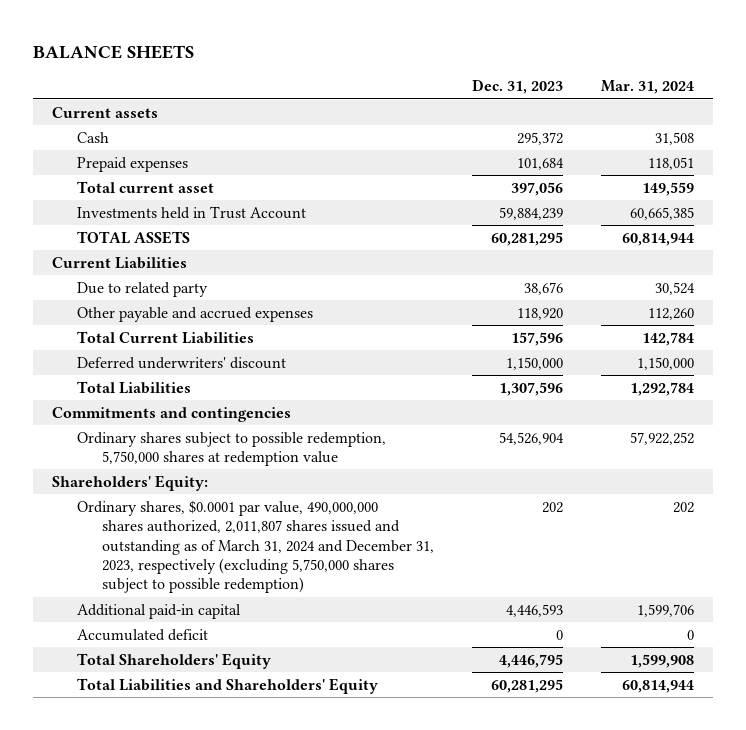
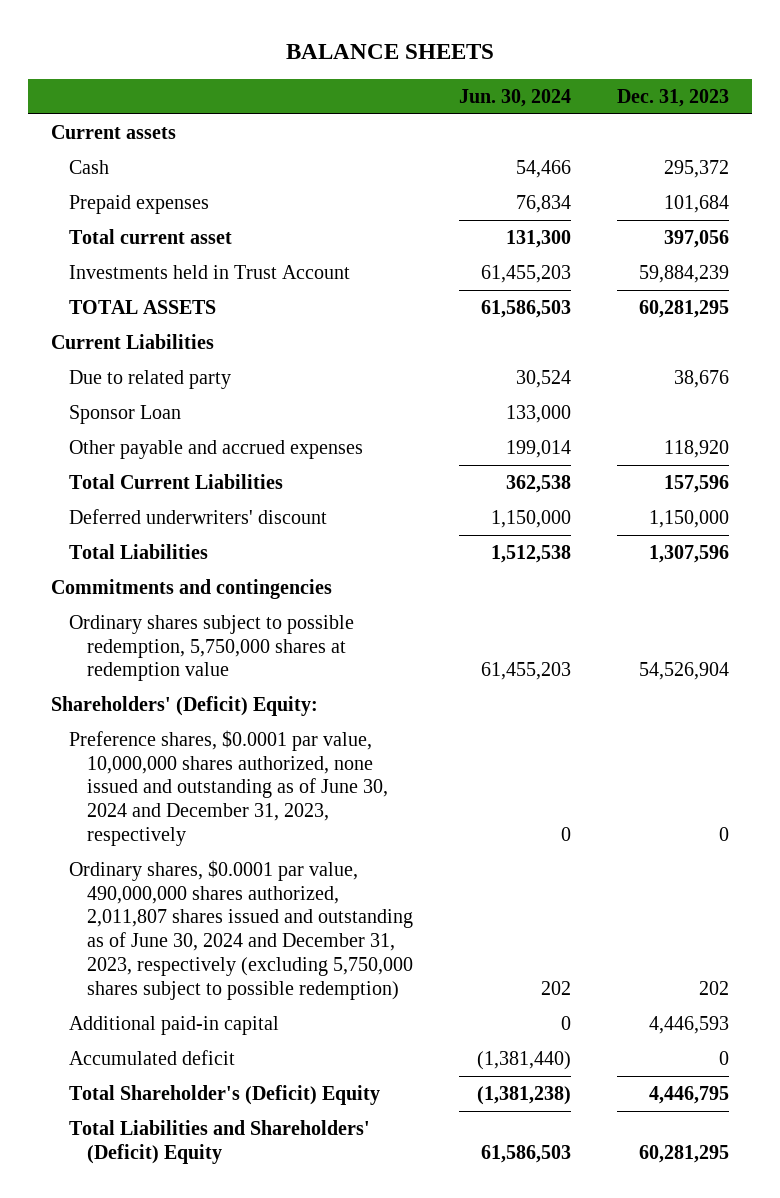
[601,80,695,95] Mar. 31, 2024 -> none
none -> [459,88,572,107] Jun. 30, 2024
none -> [69,404,182,424] Sponsor Loan
[52,474,209,491] Shareholders' Equity: -> [50,695,318,716] Shareholders' (Deficit) Equity:
none -> [69,729,389,846] Preference shares, $0.0001 par value, 10,000,000 shares authorized, none issued and outstanding as of June 30, 2024 and December 31, 2023, respectively
[76,499,434,594] Ordinary shares, $0.0001 par value, 490,000,000 shares authorized, 2,011,807 shares issued and outstanding as of March 31, 2024 and December 31, 2023, respectively (excluding 5,750,000 shares subject to possible redemption) -> [69,859,414,1000] Ordinary shares, $0.0001 par value, 490,000,000 shares authorized, 2,011,807 shares issued and outstanding as of June 30, 2024 and December 31, 2023, respectively (excluding 5,750,000 shares subject to possible redemption)
[76,652,271,669] Total Shareholders' Equity -> [69,1084,381,1105] Total Shareholder's (Deficit) Equity
[76,677,378,694] Total Liabilities and Shareholders' Equity -> [69,1119,371,1164] Total Liabilities and Shareholders' (Deficit) Equity

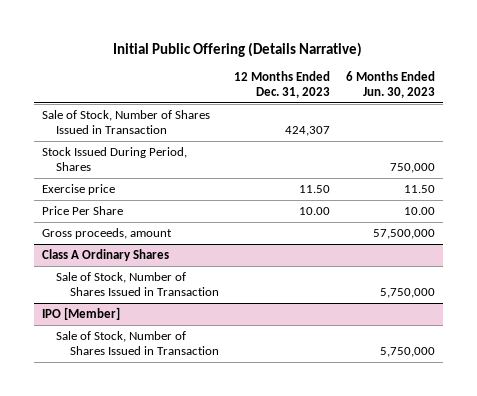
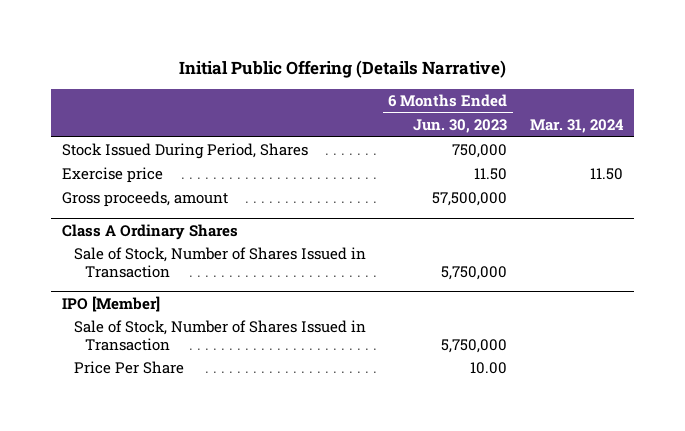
[234,71,331,98] 12 Months Ended Dec. 31, 2023 -> none
none -> [529,119,624,134] Mar. 31, 2024
[41,110,210,134] Sale of Stock, Number of Shares Issued in Transaction -> none
[41,206,123,216] Price Per Share -> none
none -> [73,361,184,375] Price Per Share

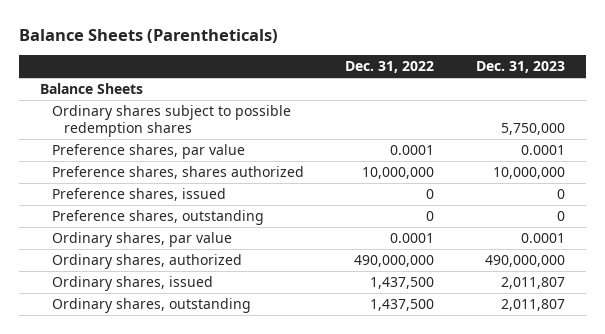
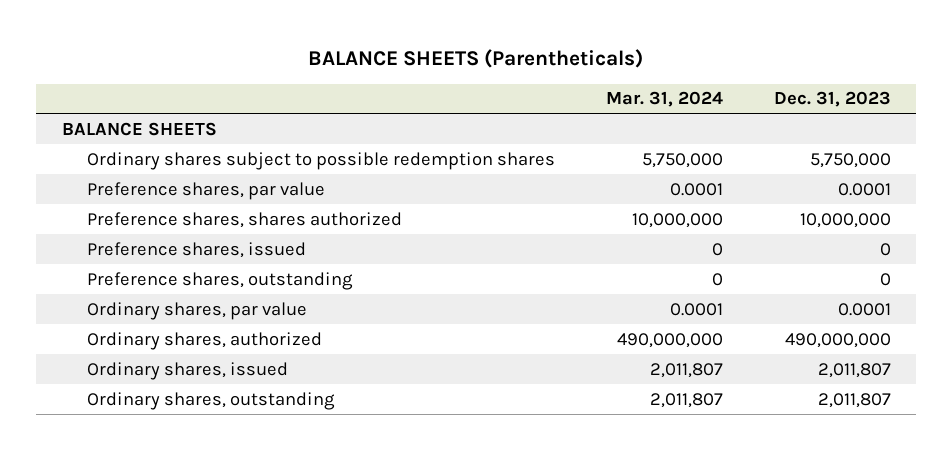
[19,29,279,44] Balance Sheets (Parentheticals) -> [308,49,644,69] BALANCE SHEETS (Parentheticals)
[345,61,435,74] Dec. 31, 2022 -> none
none -> [605,91,723,108] Mar. 31, 2024
[39,83,143,95] Balance Sheets -> [61,121,217,136] BALANCE SHEETS

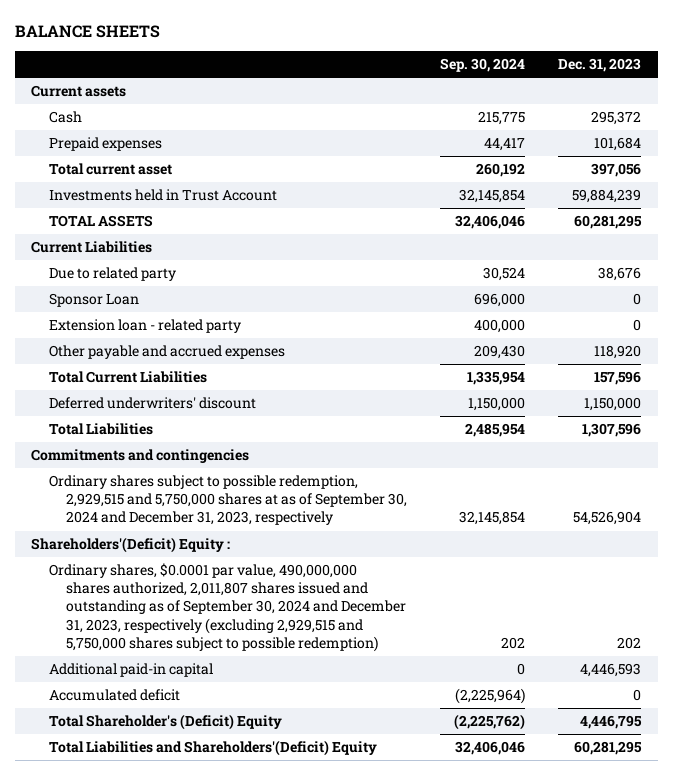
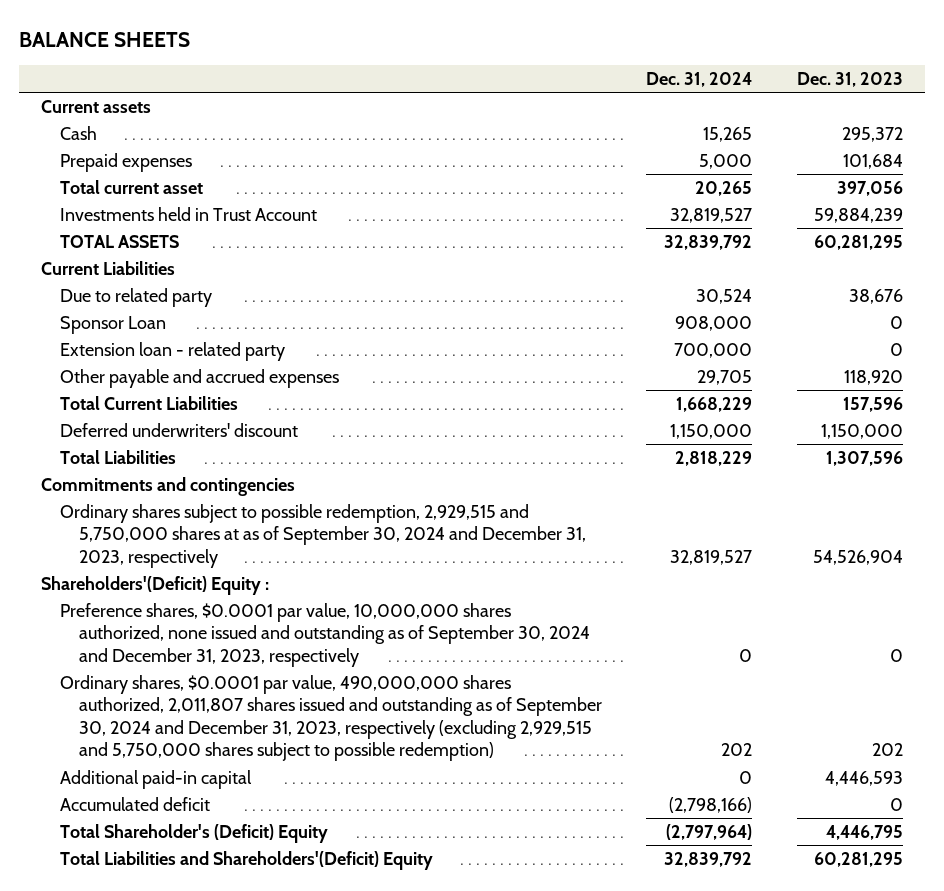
[440,58,526,73] Sep. 30, 2024 -> none
none -> [646,71,753,87] Dec. 31, 2024
none -> [59,602,590,667] Preference shares, $0.0001 par value, 10,000,000 shares authorized, none issued and outstanding as of September 30, 2024 and December 31, 2023, respectively

